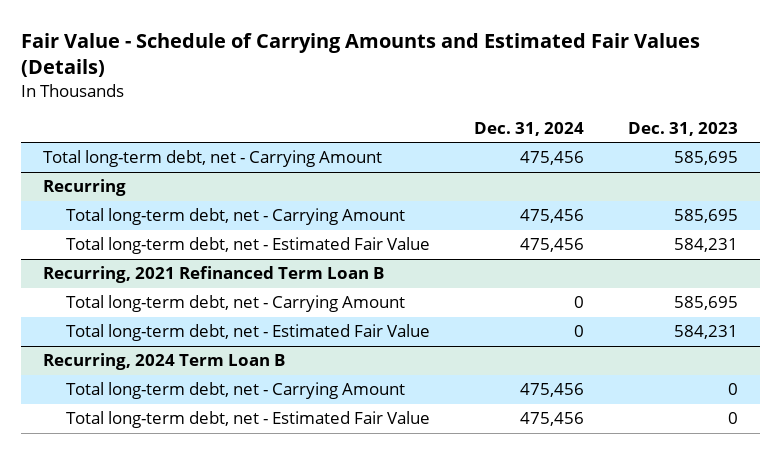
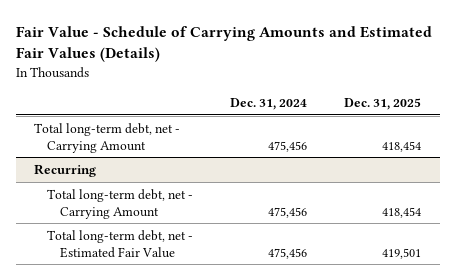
[628,122,739,137] Dec. 31, 2023 -> none
none -> [344,98,422,111] Dec. 31, 2025
[43,266,385,284] Recurring, 2021 Refinanced Term Loan B -> none
[66,295,406,313] Total long-term debt, net - Carrying Amount -> none
[66,324,431,342] Total long-term debt, net - Estimated Fair Value -> none
[43,353,286,371] Recurring, 2024 Term Loan B -> none
[66,382,406,400] Total long-term debt, net - Carrying Amount -> none
[66,411,431,429] Total long-term debt, net - Estimated Fair Value -> none

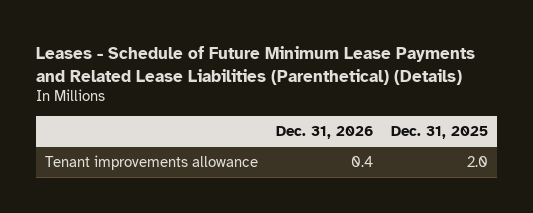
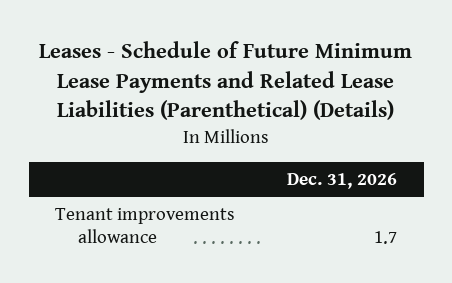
[390,126,488,140] Dec. 31, 2025 -> none
[351,156,374,168] 0.4 -> [374,230,398,244] 1.7

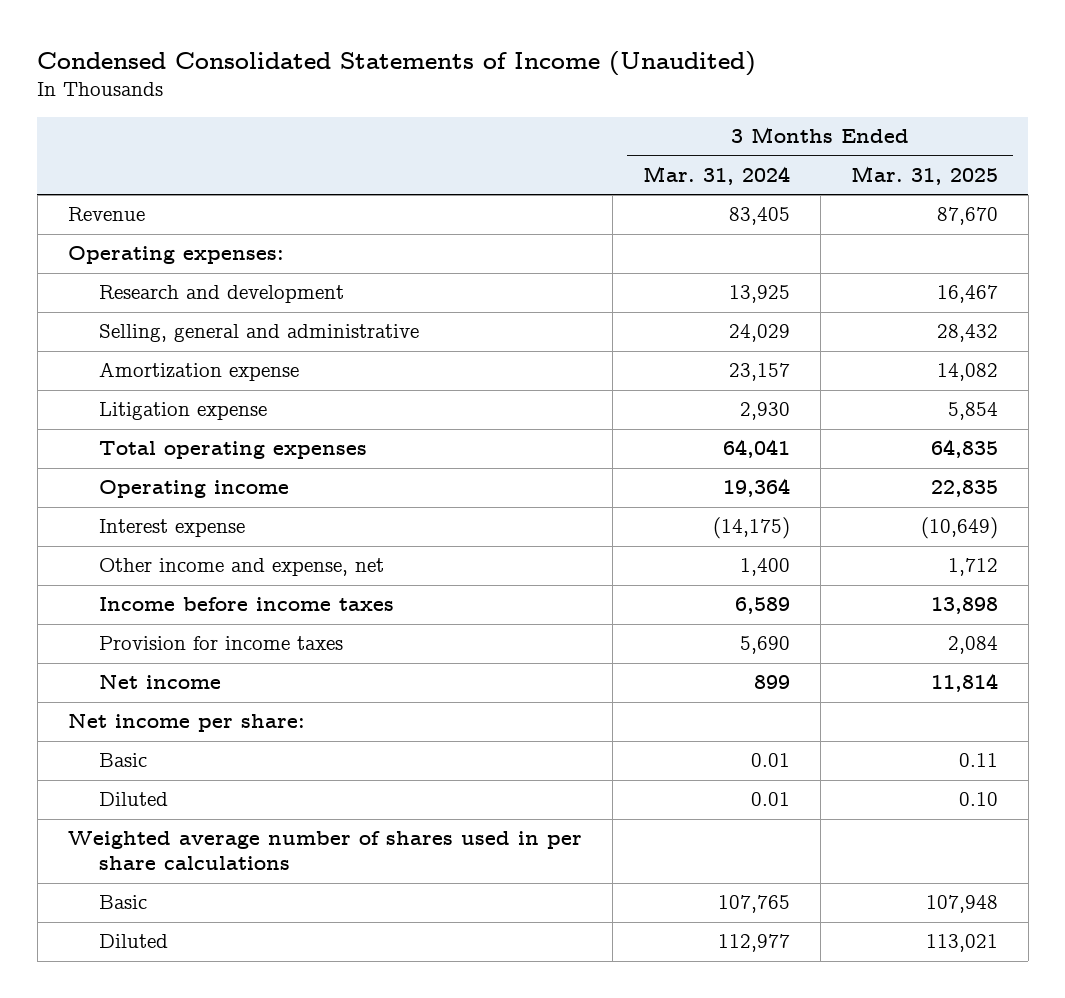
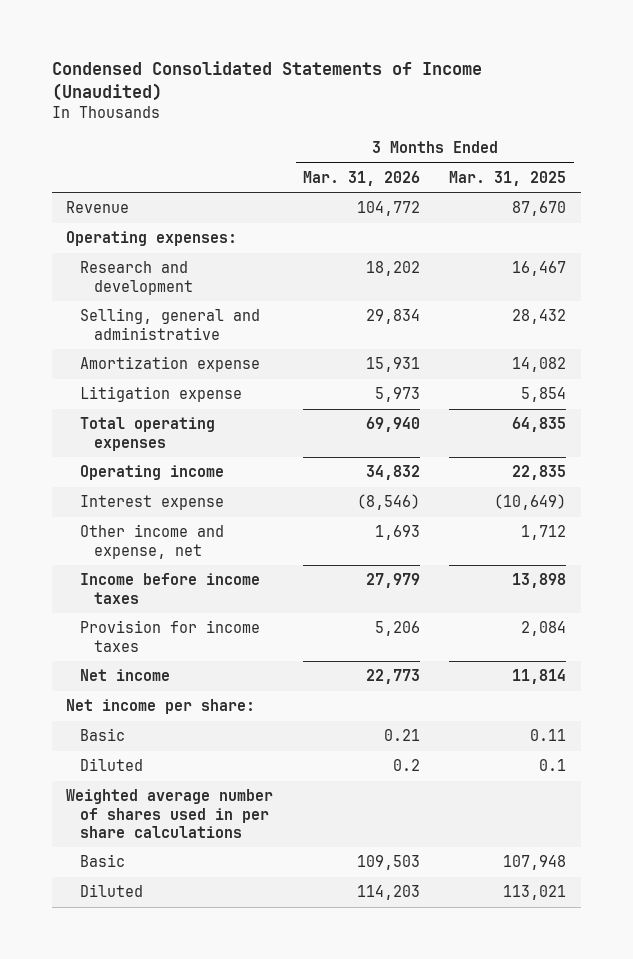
[642,165,790,185] Mar. 31, 2024 -> none
none -> [302,170,420,186] Mar. 31, 2026
[958,792,998,807] 0.10 -> [539,759,567,772] 0.1

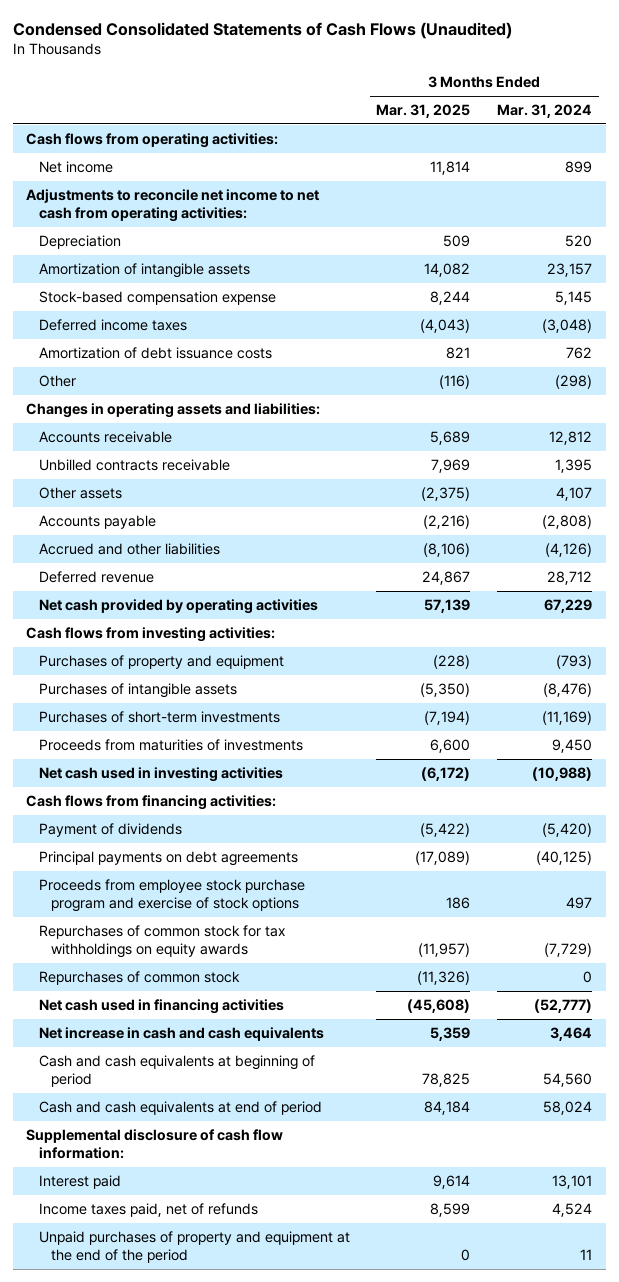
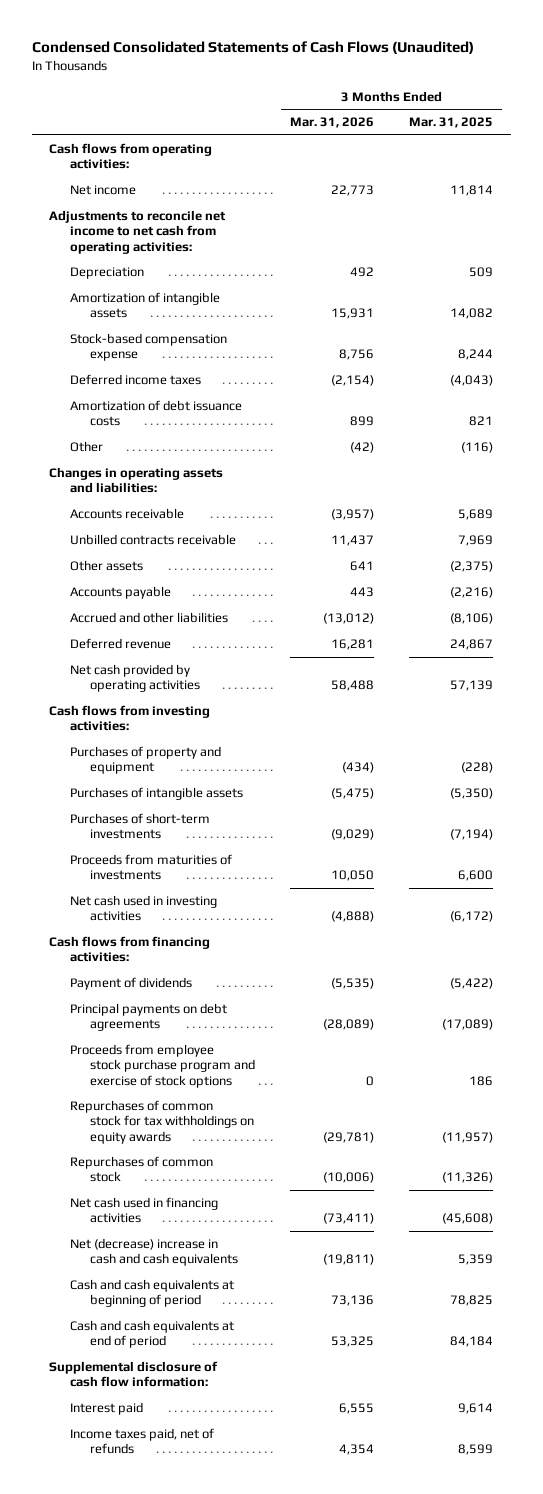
[497,103,593,118] Mar. 31, 2024 -> none
none -> [290,117,375,129] Mar. 31, 2026
[38,1026,324,1041] Net increase in cash and cash equivalents -> [69,1238,239,1267] Net (decrease) increase in cash and cash equivalents
[38,1230,350,1263] Unpaid purchases of property and equipment at the end of the period -> none

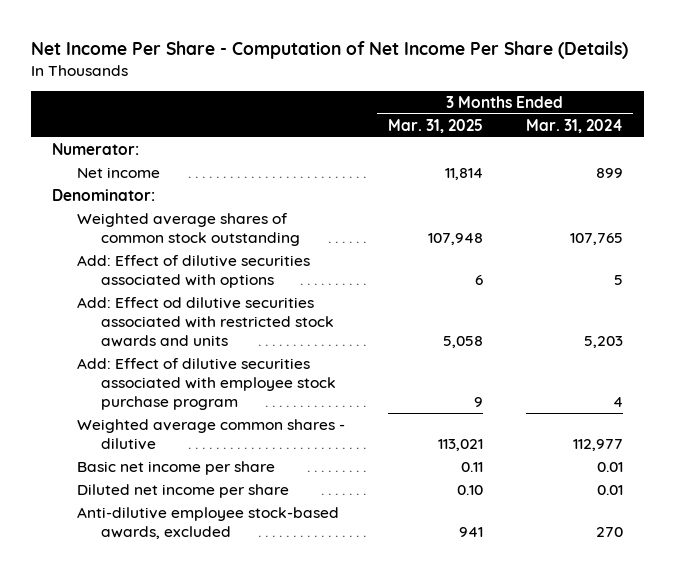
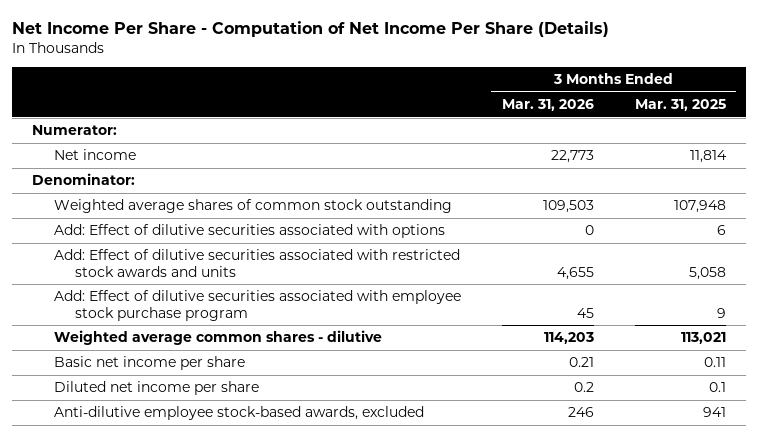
[525,118,623,133] Mar. 31, 2024 -> none
none -> [501,99,594,112] Mar. 31, 2026
[76,296,335,347] Add: Effect od dilutive securities associated with restricted stock awards and units -> [53,249,460,277] Add: Effect of dilutive securities associated with restricted stock awards and units
[456,484,483,495] 0.10 -> [708,382,726,393] 0.1

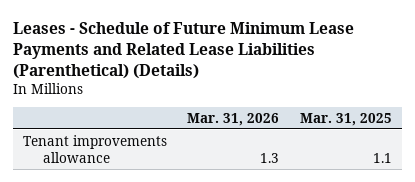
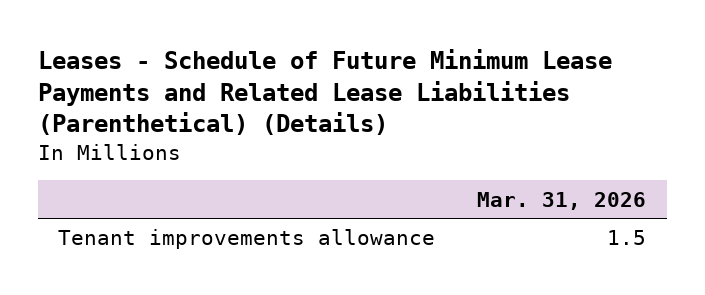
[299,112,392,126] Mar. 31, 2025 -> none
[260,152,280,163] 1.3 -> [607,230,647,246] 1.5

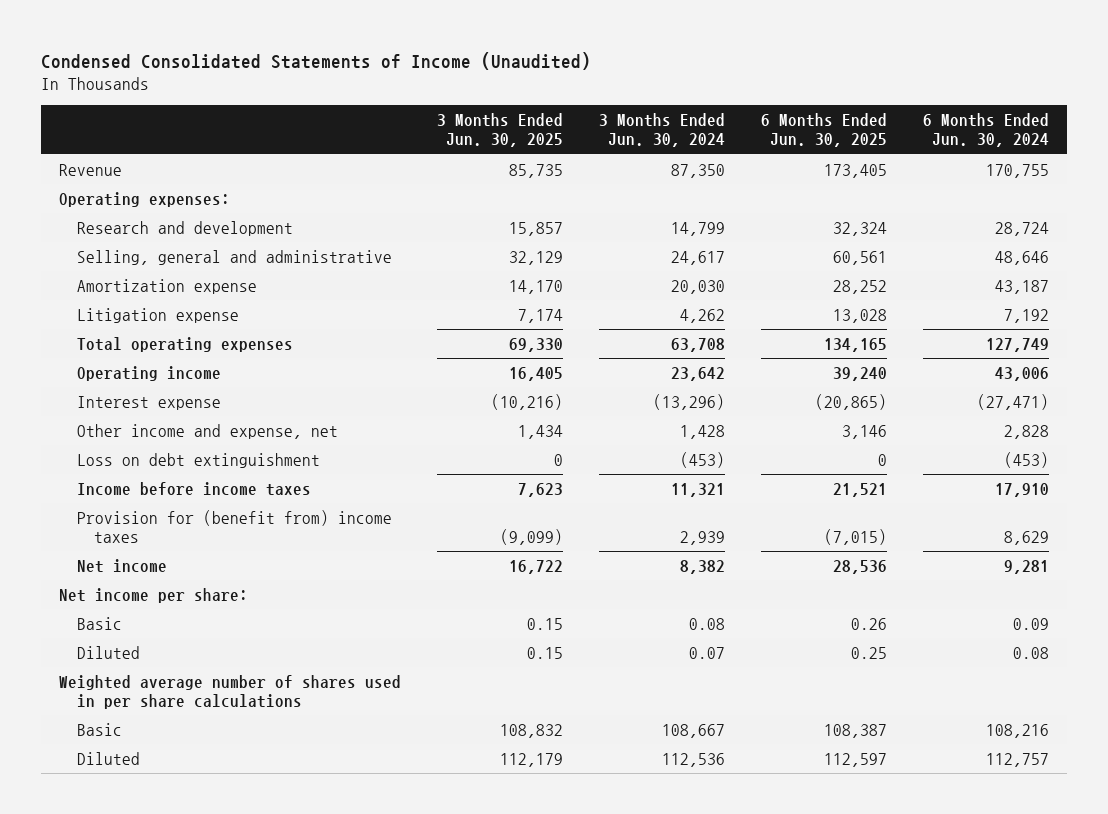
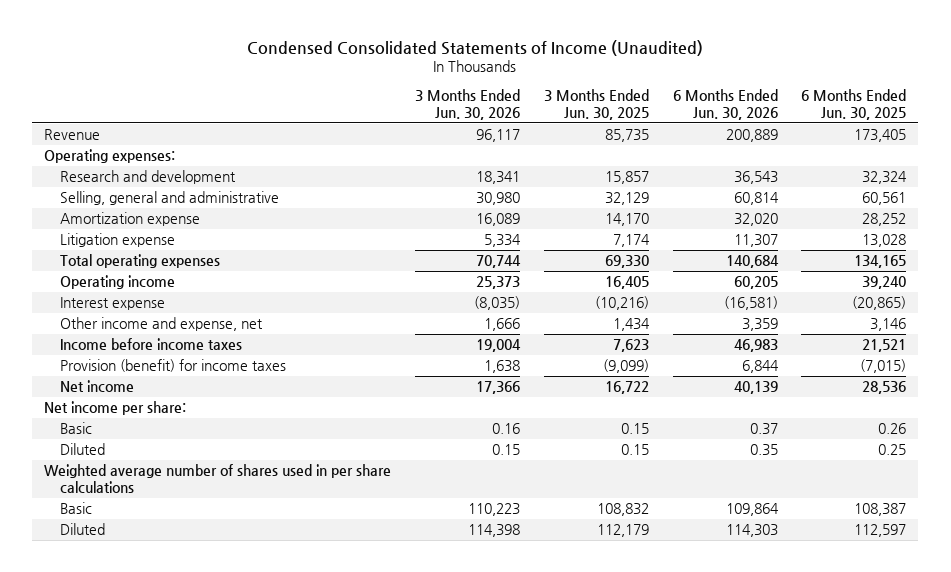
[598,113,725,148] 3 Months Ended Jun. 30, 2024 -> none
[922,113,1049,148] 6 Months Ended Jun. 30, 2024 -> none
none -> [414,88,520,120] 3 Months Ended Jun. 30, 2026
none -> [672,88,778,120] 6 Months Ended Jun. 30, 2026
[76,452,320,468] Loss on debt extinguishment -> none
[76,509,392,543] Provision for (benefit from) income taxes -> [60,359,287,373] Provision (benefit) for income taxes

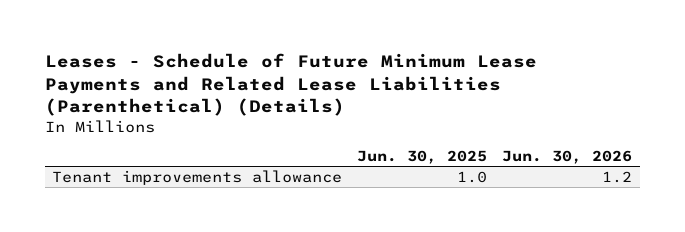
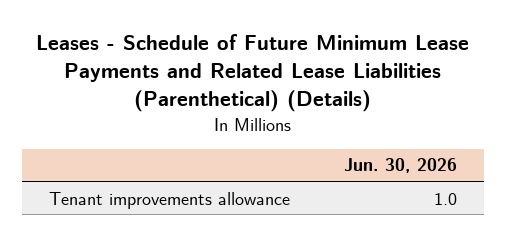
[357,150,488,165] Jun. 30, 2025 -> none
[602,171,633,184] 1.2 -> [434,192,458,205] 1.0

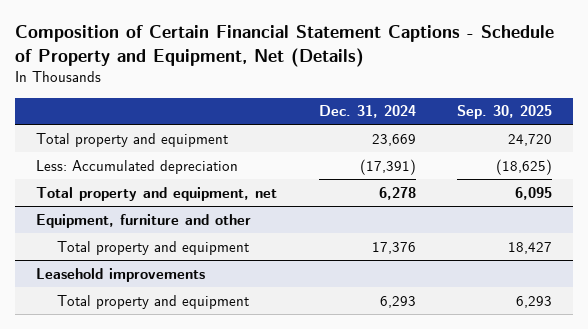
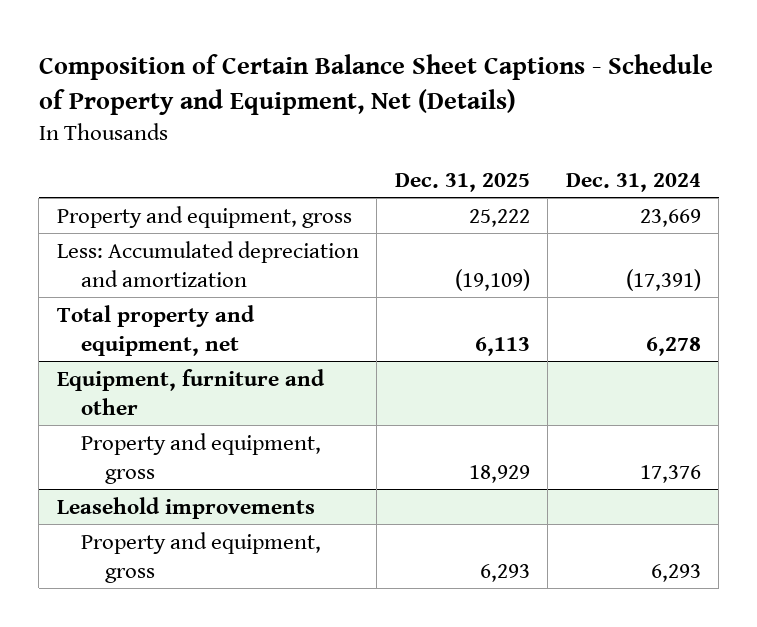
[14,25,554,67] Composition of Certain Financial Statement Captions - Schedule of Property and Equipment, Net (Details) -> [38,53,713,115] Composition of Certain Balance Sheet Captions - Schedule of Property and Equipment, Net (Details)
[457,105,553,120] Sep. 30, 2025 -> none
none -> [394,172,530,192] Dec. 31, 2025
[35,132,228,147] Total property and equipment -> [56,205,352,228] Property and equipment, gross
[35,159,238,174] Less: Accumulated depreciation -> [56,240,359,287] Less: Accumulated depreciation and amortization
[57,240,250,255] Total property and equipment -> [80,432,321,484] Property and equipment, gross
[57,294,250,309] Total property and equipment -> [80,531,321,583] Property and equipment, gross

